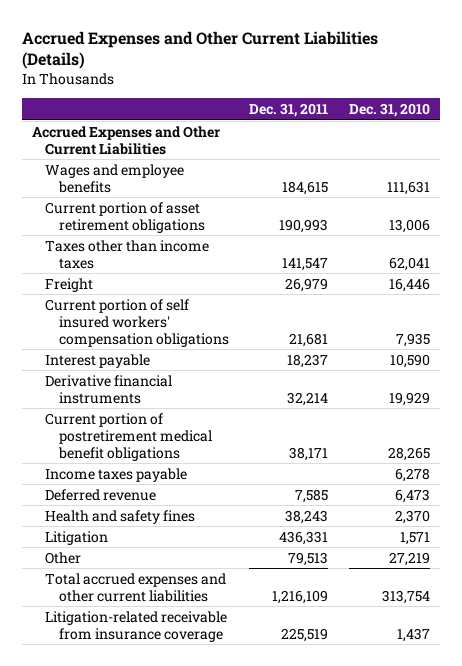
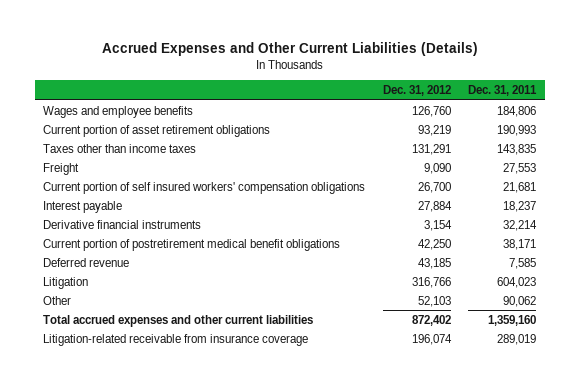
[348,102,430,117] Dec. 31, 2010 -> none
none -> [382,84,451,96] Dec. 31, 2012
[32,125,221,155] Accrued Expenses and Other Current Liabilities -> none
[282,180,329,195] 184,615 -> [496,105,536,117] 184,806
[282,257,329,271] 141,547 -> [496,143,536,155] 143,835
[285,277,329,292] 26,979 -> [502,162,536,174] 27,553
[45,467,188,482] Income taxes payable -> none
[45,509,196,524] Health and safety fines -> none
[279,530,329,545] 436,331 -> [496,276,536,288] 604,023
[288,551,329,566] 79,513 -> [502,295,536,307] 90,062
[272,589,329,604] 1,216,109 -> [487,314,536,326] 1,359,160
[281,627,329,642] 225,519 -> [496,333,536,345] 289,019

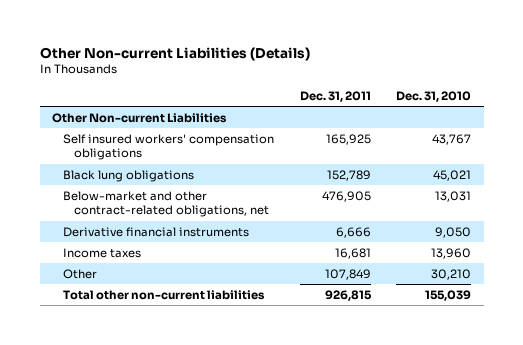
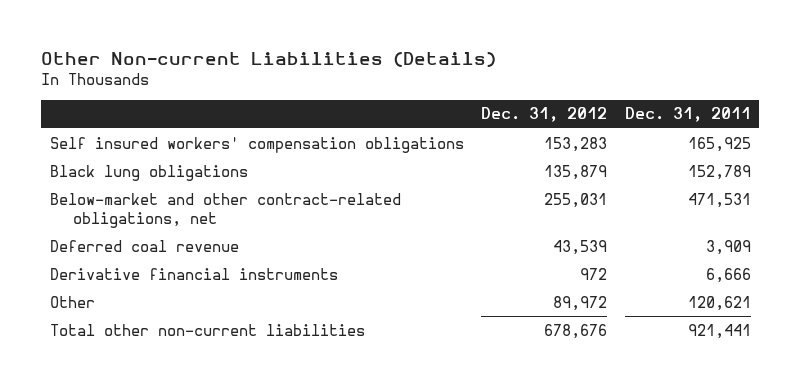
[396,90,472,102] Dec. 31, 2010 -> none
none -> [481,107,608,123] Dec. 31, 2012
[52,112,228,123] Other Non-current Liabilities -> none
[321,190,371,202] 476,905 -> [687,192,751,208] 471,531
none -> [50,239,240,252] Deferred coal revenue
[63,247,142,258] Income taxes -> none
[324,268,371,280] 107,849 -> [687,295,751,311] 120,621
[324,289,372,301] 926,815 -> [687,323,751,339] 921,441

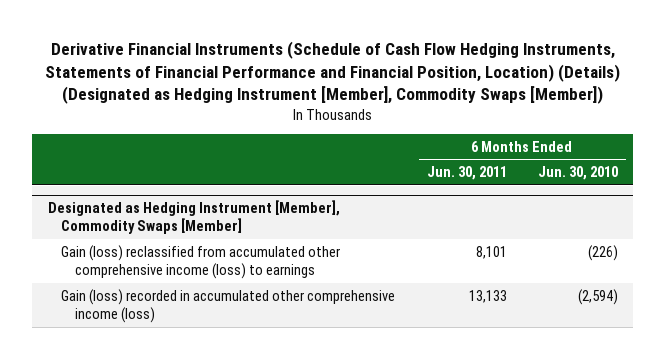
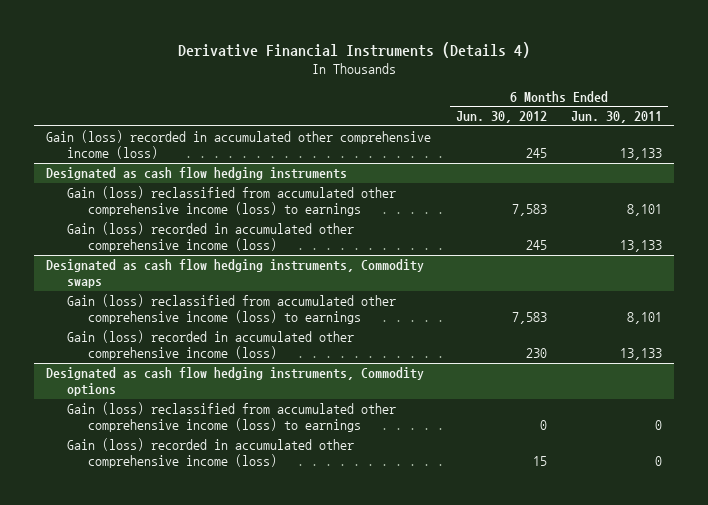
[44,40,620,105] Derivative Financial Instruments (Schedule of Cash Flow Hedging Instruments, Statements of Financial Performance and Financial Position, Location) (Details) (Designated as Hedging Instrument [Member], Commodity Swaps [Member]) -> [178,42,531,59] Derivative Financial Instruments (Details 4)
[537,166,618,181] Jun. 30, 2010 -> none
none -> [455,111,547,124] Jun. 30, 2012
[47,199,340,235] Designated as Hedging Instrument [Member], Commodity Swaps [Member] -> none
none -> [46,130,432,160] Gain (loss) recorded in accumulated other comprehensive income (loss)
none -> [46,167,348,181] Designated as cash flow hedging instruments
none -> [46,259,425,289] Designated as cash flow hedging instruments, Commodity swaps
none -> [67,294,397,325] Gain (loss) reclassified from accumulated other comprehensive income (loss) to earnings
none -> [67,330,355,361] Gain (loss) recorded in accumulated other comprehensive income (loss)
none -> [46,367,425,397] Designated as cash flow hedging instruments, Commodity options
none -> [67,402,397,433] Gain (loss) reclassified from accumulated other comprehensive income (loss) to earnings
none -> [67,438,355,469] Gain (loss) recorded in accumulated other comprehensive income (loss)

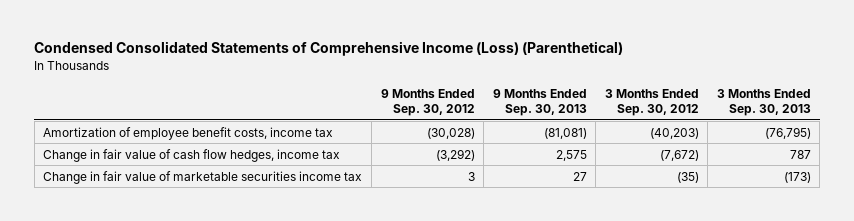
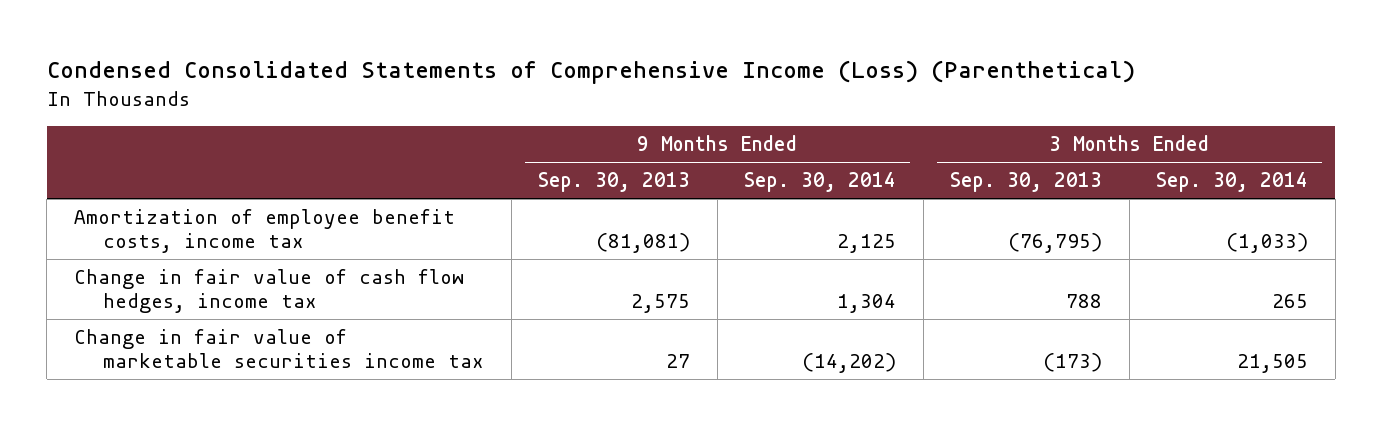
[380,88,475,116] 9 Months Ended Sep. 30, 2012 -> none
[604,88,699,116] 3 Months Ended Sep. 30, 2012 -> none
none -> [744,172,897,193] Sep. 30, 2014
none -> [1156,172,1309,193] Sep. 30, 2014
[789,149,811,159] 787 -> [1066,294,1103,309] 788

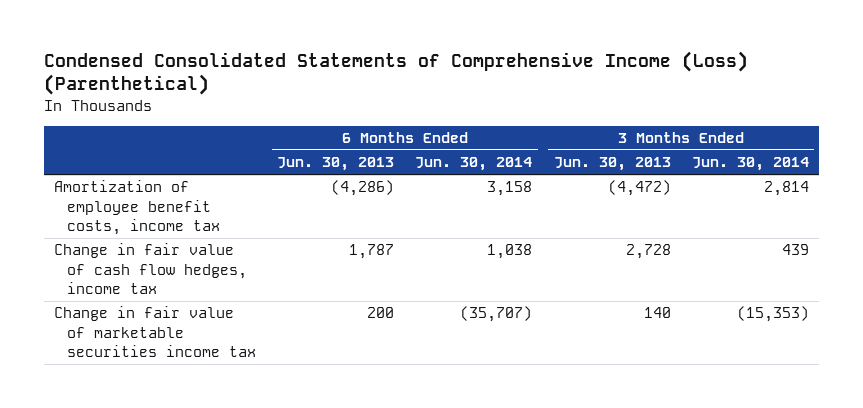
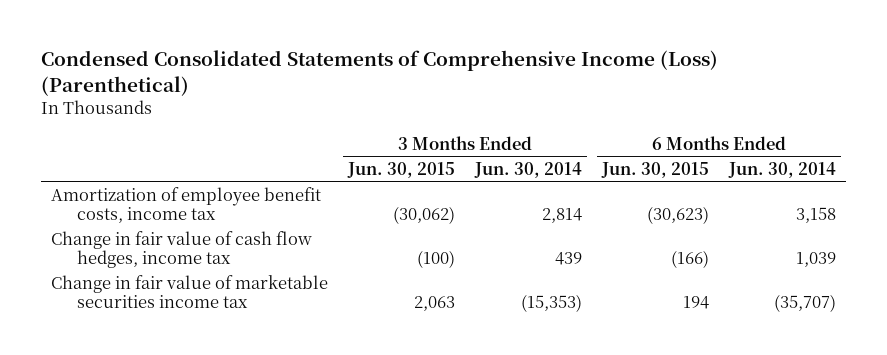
[277,157,395,172] Jun. 30, 2013 -> none
[553,157,671,172] Jun. 30, 2013 -> none
none -> [346,161,455,178] Jun. 30, 2015
none -> [600,161,709,178] Jun. 30, 2015
[487,244,533,260] 1,038 -> [796,251,837,267] 1,039

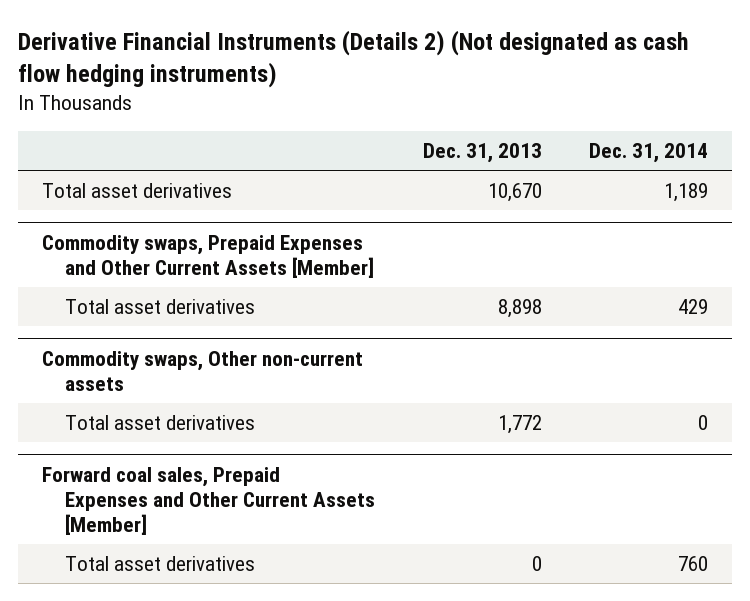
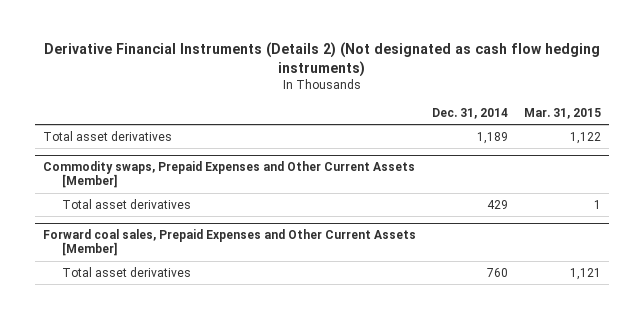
[422,143,542,164] Dec. 31, 2013 -> none
none -> [523,108,601,120] Mar. 31, 2015
[41,350,363,391] Commodity swaps, Other non-current assets -> none
[64,414,255,430] Total asset derivatives -> none

